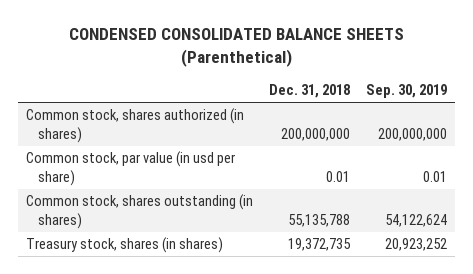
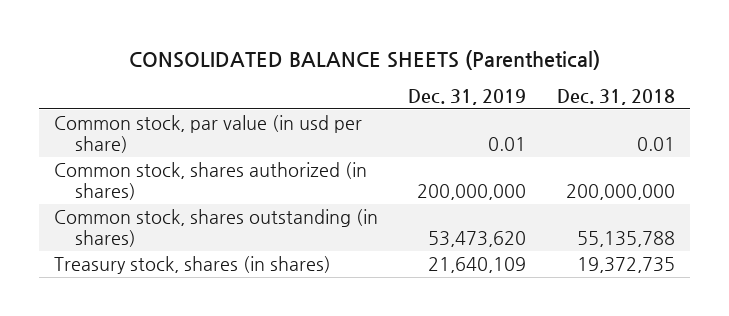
[68,28,404,68] CONDENSED CONSOLIDATED BALANCE SHEETS (Parenthetical) -> [129,49,601,70] CONSOLIDATED BALANCE SHEETS (Parenthetical)
[366,84,448,99] Sep. 30, 2019 -> none
none -> [408,88,527,105] Dec. 31, 2019
[25,108,244,144] Common stock, shares authorized (in shares) -> [54,161,368,201] Common stock, shares authorized (in shares)

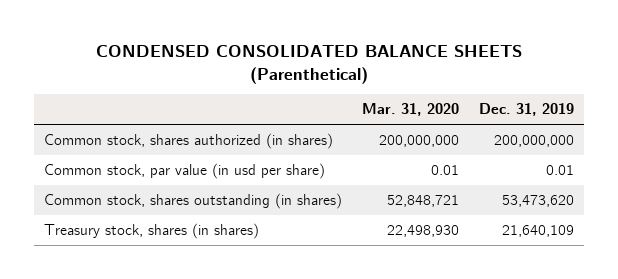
[129,49,601,70] CONSOLIDATED BALANCE SHEETS (Parenthetical) -> [96,44,523,84] CONDENSED CONSOLIDATED BALANCE SHEETS (Parenthetical)
[556,88,675,105] Dec. 31, 2018 -> none
none -> [362,103,460,117] Mar. 31, 2020
[54,114,363,154] Common stock, par value (in usd per share) -> [44,162,326,179] Common stock, par value (in usd per share)

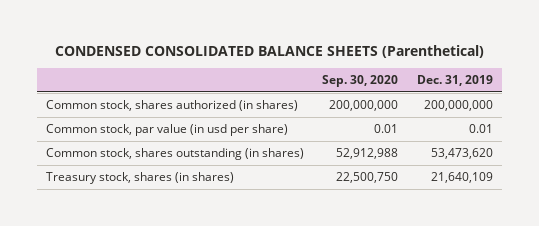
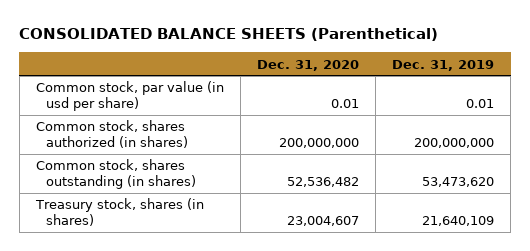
[55,44,485,58] CONDENSED CONSOLIDATED BALANCE SHEETS (Parenthetical) -> [19,28,439,42] CONSOLIDATED BALANCE SHEETS (Parenthetical)
[322,75,399,88] Sep. 30, 2020 -> none
none -> [256,59,359,71] Dec. 31, 2020
[46,100,299,112] Common stock, shares authorized (in shares) -> [35,120,189,149] Common stock, shares authorized (in shares)

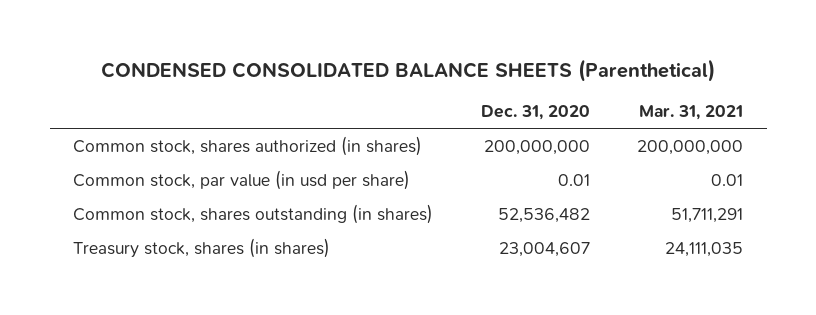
[19,28,439,42] CONSOLIDATED BALANCE SHEETS (Parenthetical) -> [101,58,716,82] CONDENSED CONSOLIDATED BALANCE SHEETS (Parenthetical)
[392,59,495,71] Dec. 31, 2019 -> none
none -> [639,105,744,121] Mar. 31, 2021
[35,81,224,112] Common stock, par value (in usd per share) -> [73,170,411,191] Common stock, par value (in usd per share)

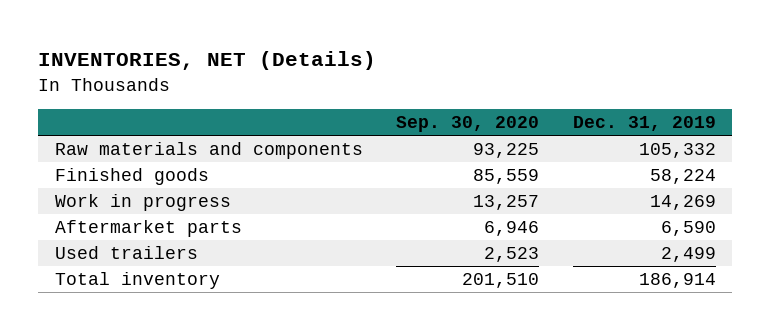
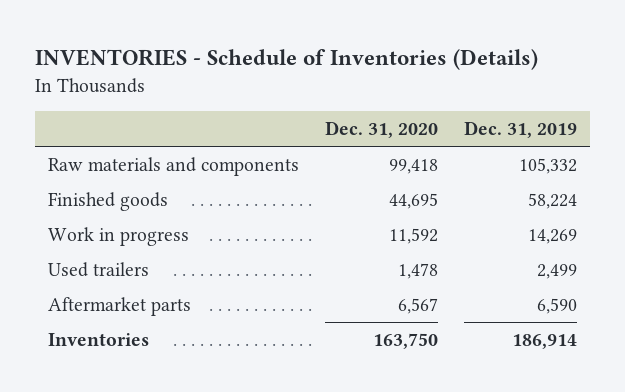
[38,51,377,71] INVENTORIES, NET (Details) -> [34,49,538,71] INVENTORIES - Schedule of Inventories (Details)
[396,115,540,132] Sep. 30, 2020 -> none
none -> [324,120,438,138] Dec. 31, 2020
[55,220,243,238] Aftermarket parts -> [47,296,191,316] Aftermarket parts
[55,272,221,290] Total inventory -> [47,332,149,346] Inventories

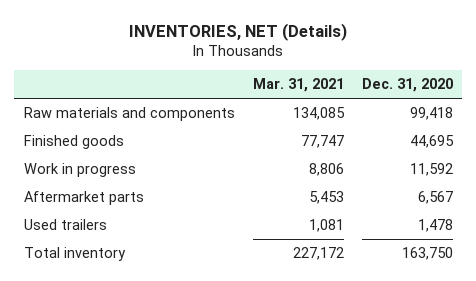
[34,49,538,71] INVENTORIES - Schedule of Inventories (Details) -> [129,22,348,41] INVENTORIES, NET (Details)
[463,120,577,138] Dec. 31, 2019 -> none
none -> [252,78,344,93] Mar. 31, 2021
[47,261,149,277] Used trailers -> [23,219,107,231] Used trailers
[47,332,149,346] Inventories -> [23,247,126,262] Total inventory

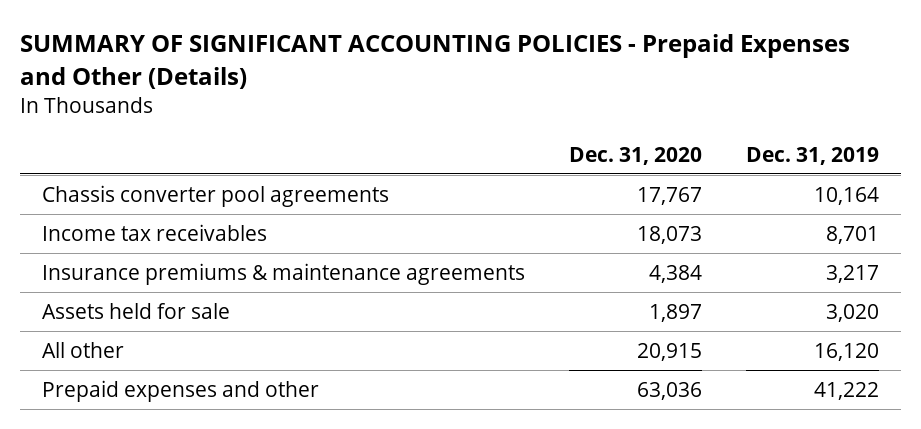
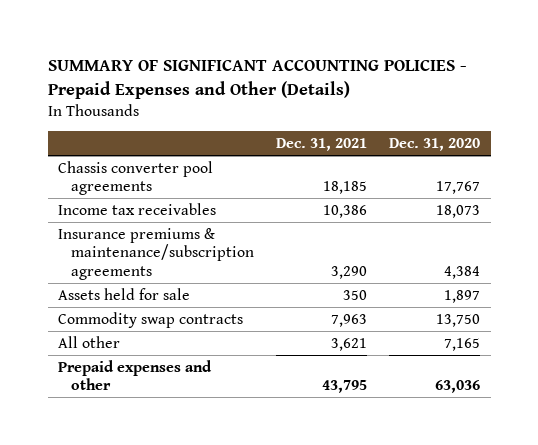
[745,146,879,165] Dec. 31, 2019 -> none
none -> [276,138,368,152] Dec. 31, 2021
[41,263,525,286] Insurance premiums & maintenance agreements -> [58,227,255,281] Insurance premiums & maintenance/subscription agreements
none -> [58,311,244,328] Commodity swap contracts
[636,343,702,362] 20,915 -> [443,337,480,351] 7,165

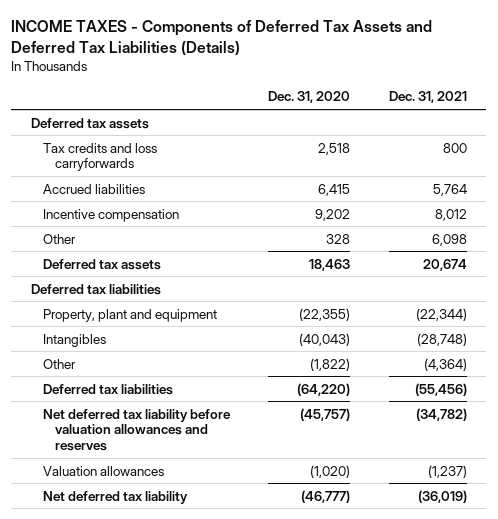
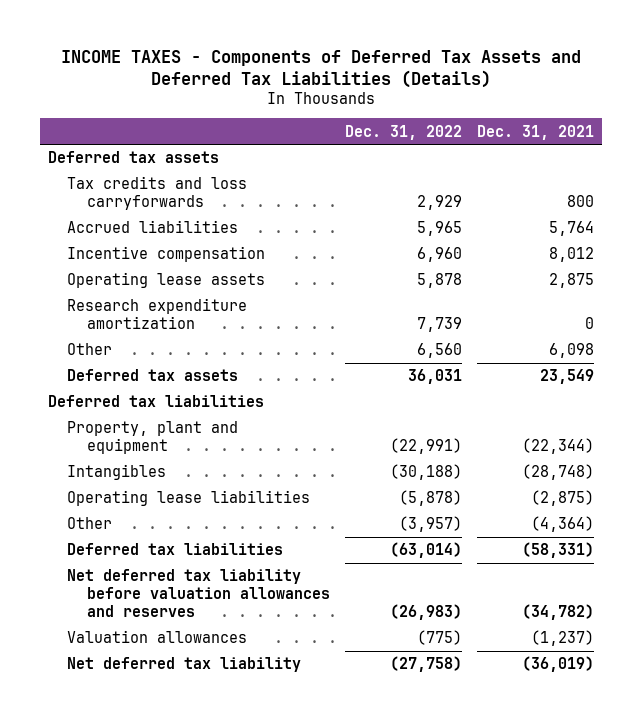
[268,91,351,104] Dec. 31, 2020 -> none
none -> [344,124,462,140] Dec. 31, 2022
none -> [67,272,266,289] Operating lease assets
none -> [67,298,248,330] Research expenditure amortization
[422,258,467,271] 20,674 -> [540,369,595,385] 23,549
none -> [67,490,311,507] Operating lease liabilities
[414,382,467,396] (55,456) -> [522,542,595,559] (58,331)

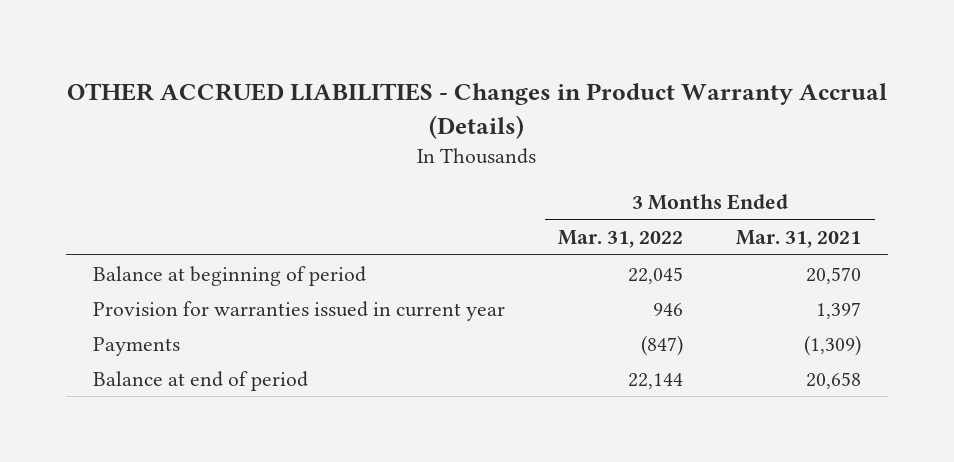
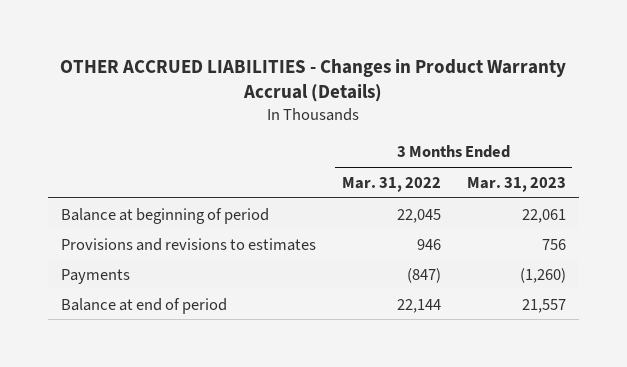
[736,230,862,249] Mar. 31, 2021 -> none
none -> [466,176,566,192] Mar. 31, 2023
[93,300,506,321] Provision for warranties issued in current year -> [60,237,316,251] Provisions and revisions to estimates

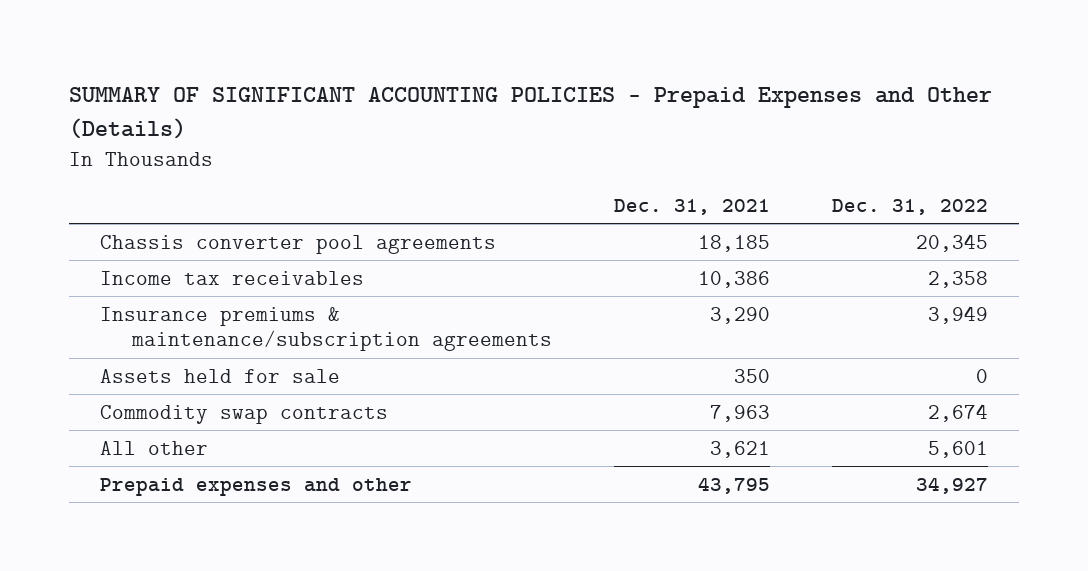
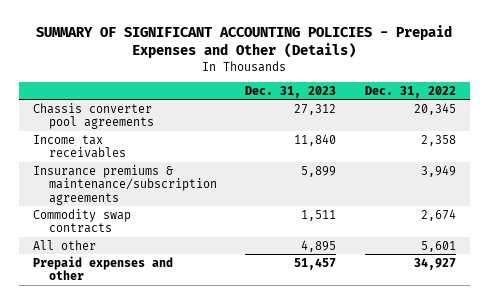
[614,198,771,215] Dec. 31, 2021 -> none
none -> [245,85,337,98] Dec. 31, 2023
[99,368,340,383] Assets held for sale -> none

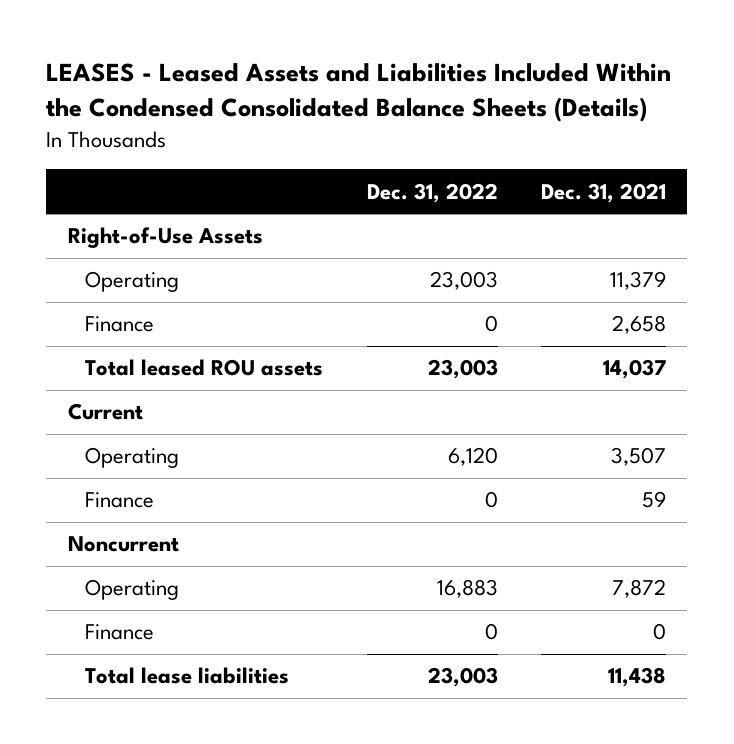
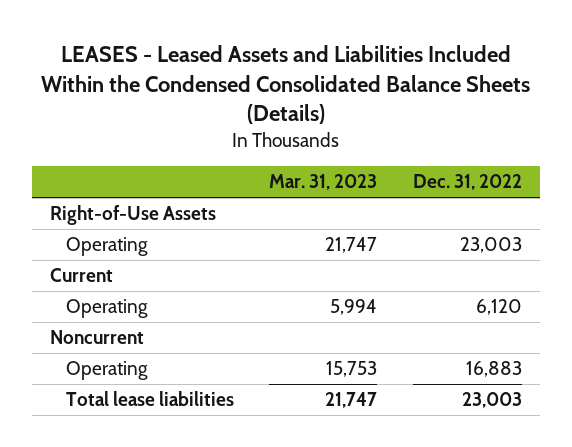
[540,182,666,203] Dec. 31, 2021 -> none
none -> [269,174,378,191] Mar. 31, 2023
[85,316,155,333] Finance -> none
[85,359,324,377] Total leased ROU assets -> none
[85,492,155,509] Finance -> none
[85,624,155,641] Finance -> none

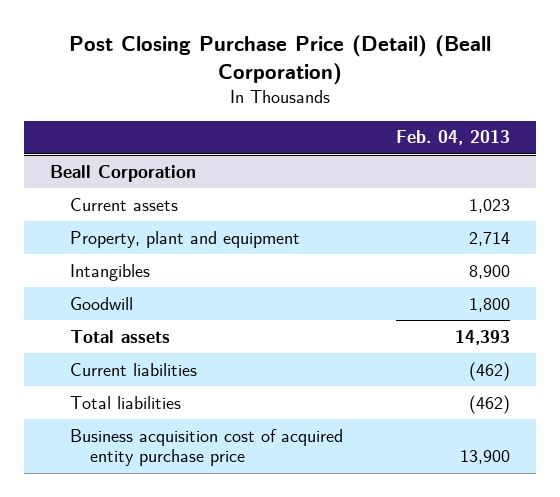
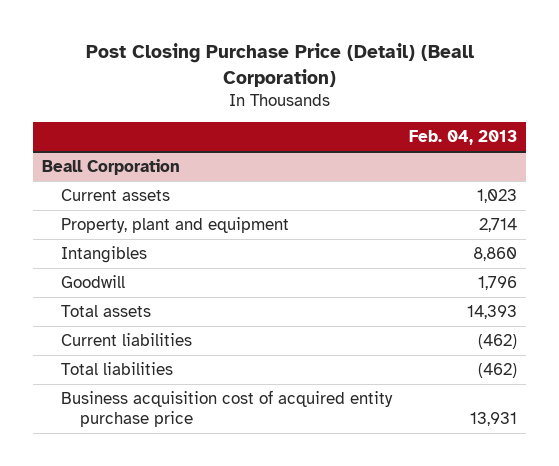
[468,264,510,279] 8,900 -> [473,247,518,262] 8,860
[468,297,510,312] 1,800 -> [478,276,518,291] 1,796
[459,450,510,465] 13,900 -> [470,411,518,426] 13,931

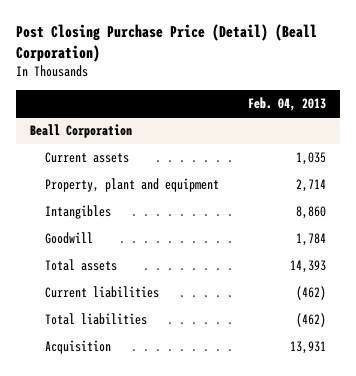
[477,189,518,204] 1,023 -> [295,151,326,165] 1,035
[478,276,518,291] 1,796 -> [295,232,326,246] 1,784
[60,390,393,427] Business acquisition cost of acquired entity purchase price -> [44,339,111,354] Acquisition

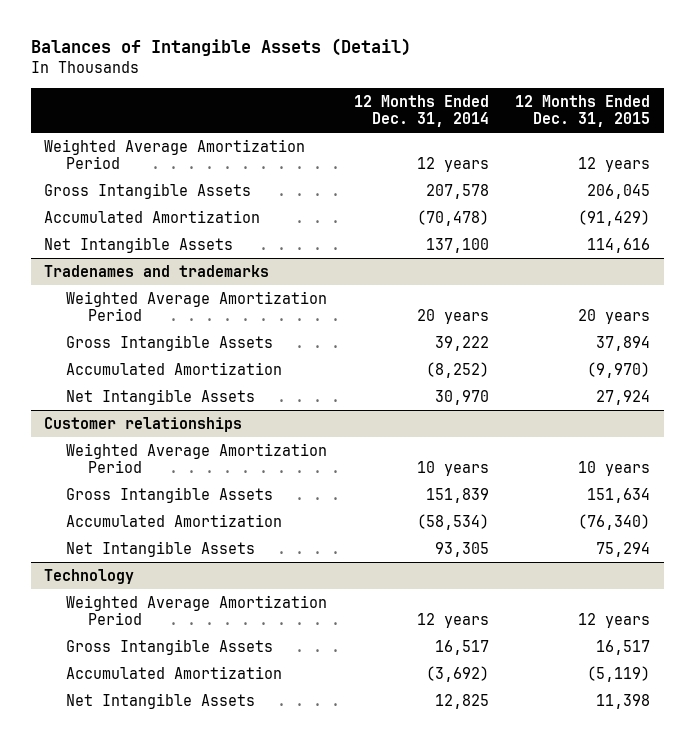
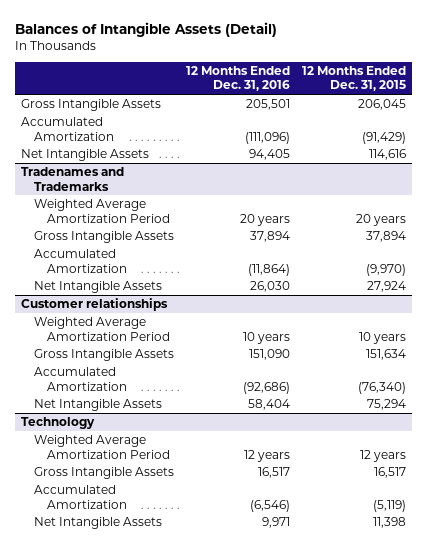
[353,95,489,128] 12 Months Ended Dec. 31, 2014 -> none
none -> [185,65,290,92] 12 Months Ended Dec. 31, 2016
[43,138,305,169] Weighted Average Amortization Period -> none
[43,264,269,277] Tradenames and trademarks -> [21,167,125,191] Tradenames and Trademarks

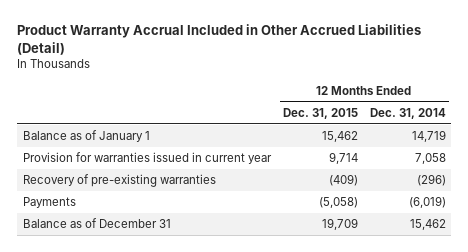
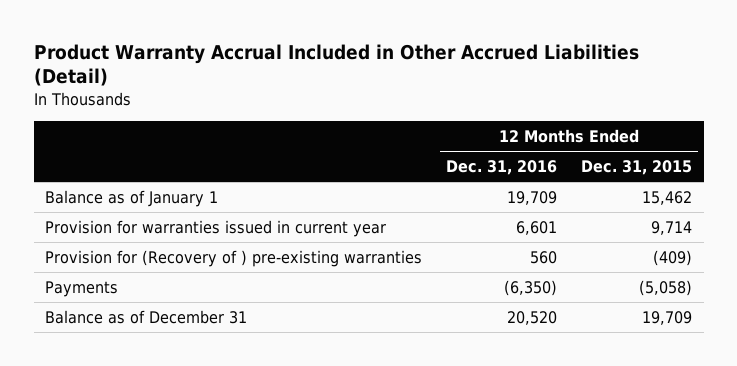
[369,107,446,119] Dec. 31, 2014 -> none
none -> [446,159,558,175] Dec. 31, 2016
[22,174,216,188] Recovery of pre-existing warranties -> [45,249,423,267] Provision for (Recovery of ) pre-existing warranties

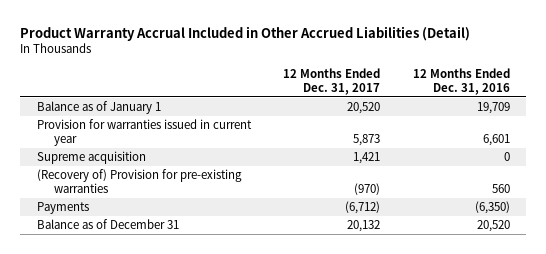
[580,159,692,175] Dec. 31, 2015 -> none
none -> [283,67,381,95] 12 Months Ended Dec. 31, 2017
none -> [36,151,146,165] Supreme acquisition
[45,249,423,267] Provision for (Recovery of ) pre-existing warranties -> [36,169,242,194] (Recovery of) Provision for pre-existing warranties

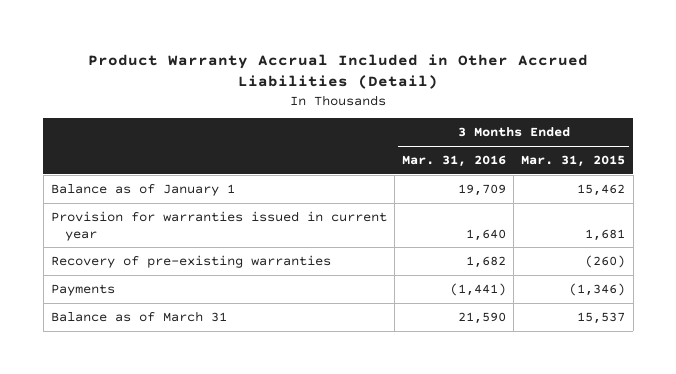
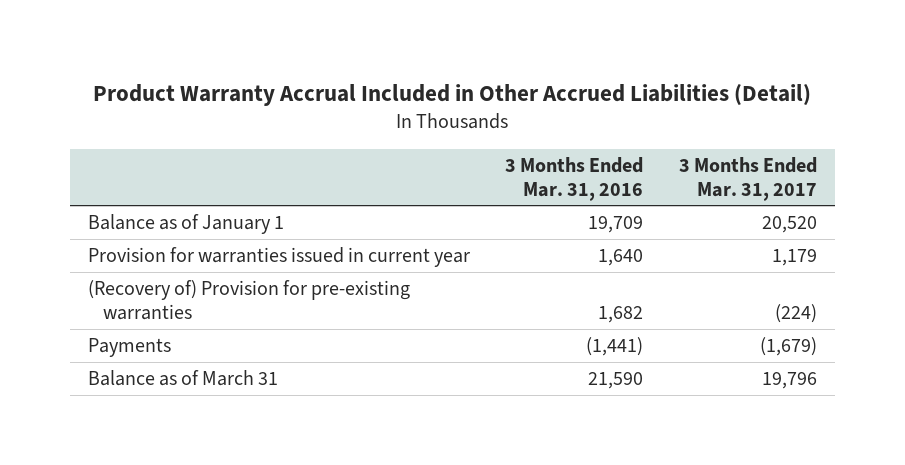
[521,154,626,167] Mar. 31, 2015 -> none
none -> [679,156,818,201] 3 Months Ended Mar. 31, 2017
[50,254,331,268] Recovery of pre-existing warranties -> [87,279,410,321] (Recovery of) Provision for pre-existing warranties

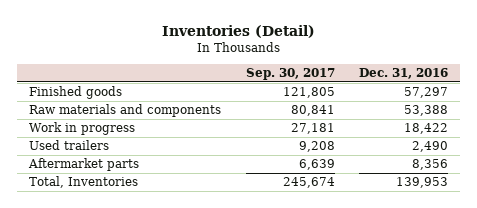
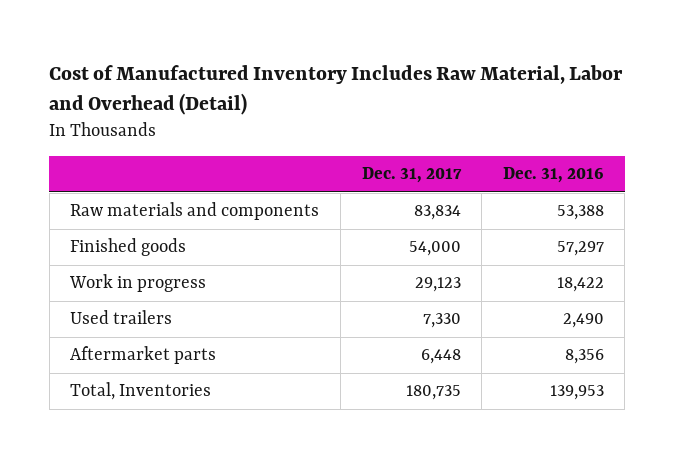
[161,24,315,38] Inventories (Detail) -> [49,64,624,115] Cost of Manufactured Inventory Includes Raw Material, Labor and Overhead (Detail)
[245,68,335,81] Sep. 30, 2017 -> none
none -> [361,167,462,184] Dec. 31, 2017
[29,86,123,100] Finished goods -> [70,238,187,257] Finished goods

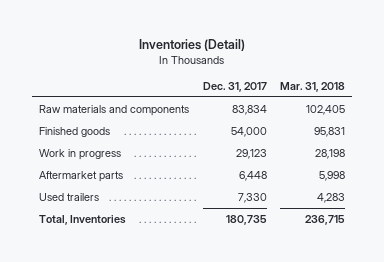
[49,64,624,115] Cost of Manufactured Inventory Includes Raw Material, Labor and Overhead (Detail) -> [139,39,246,52] Inventories (Detail)
[502,167,604,184] Dec. 31, 2016 -> none
none -> [280,81,346,92] Mar. 31, 2018
[70,310,173,325] Used trailers -> [39,192,100,201] Used trailers

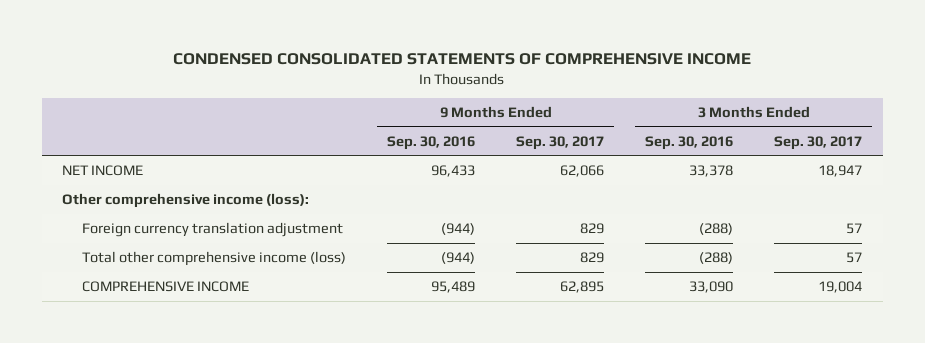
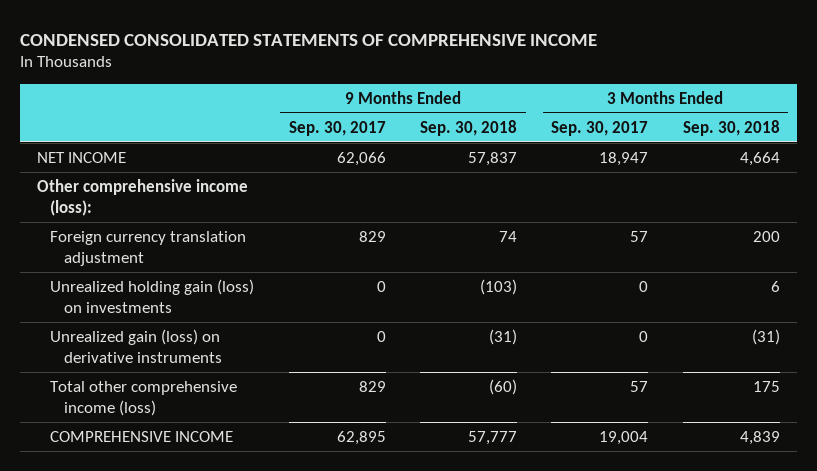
[387,135,476,150] Sep. 30, 2016 -> none
[645,135,734,150] Sep. 30, 2016 -> none
none -> [420,119,518,136] Sep. 30, 2018
none -> [682,119,780,136] Sep. 30, 2018
none -> [50,278,255,313] Unrealized holding gain (loss) on investments
none -> [50,328,222,363] Unrealized gain (loss) on derivative instruments

